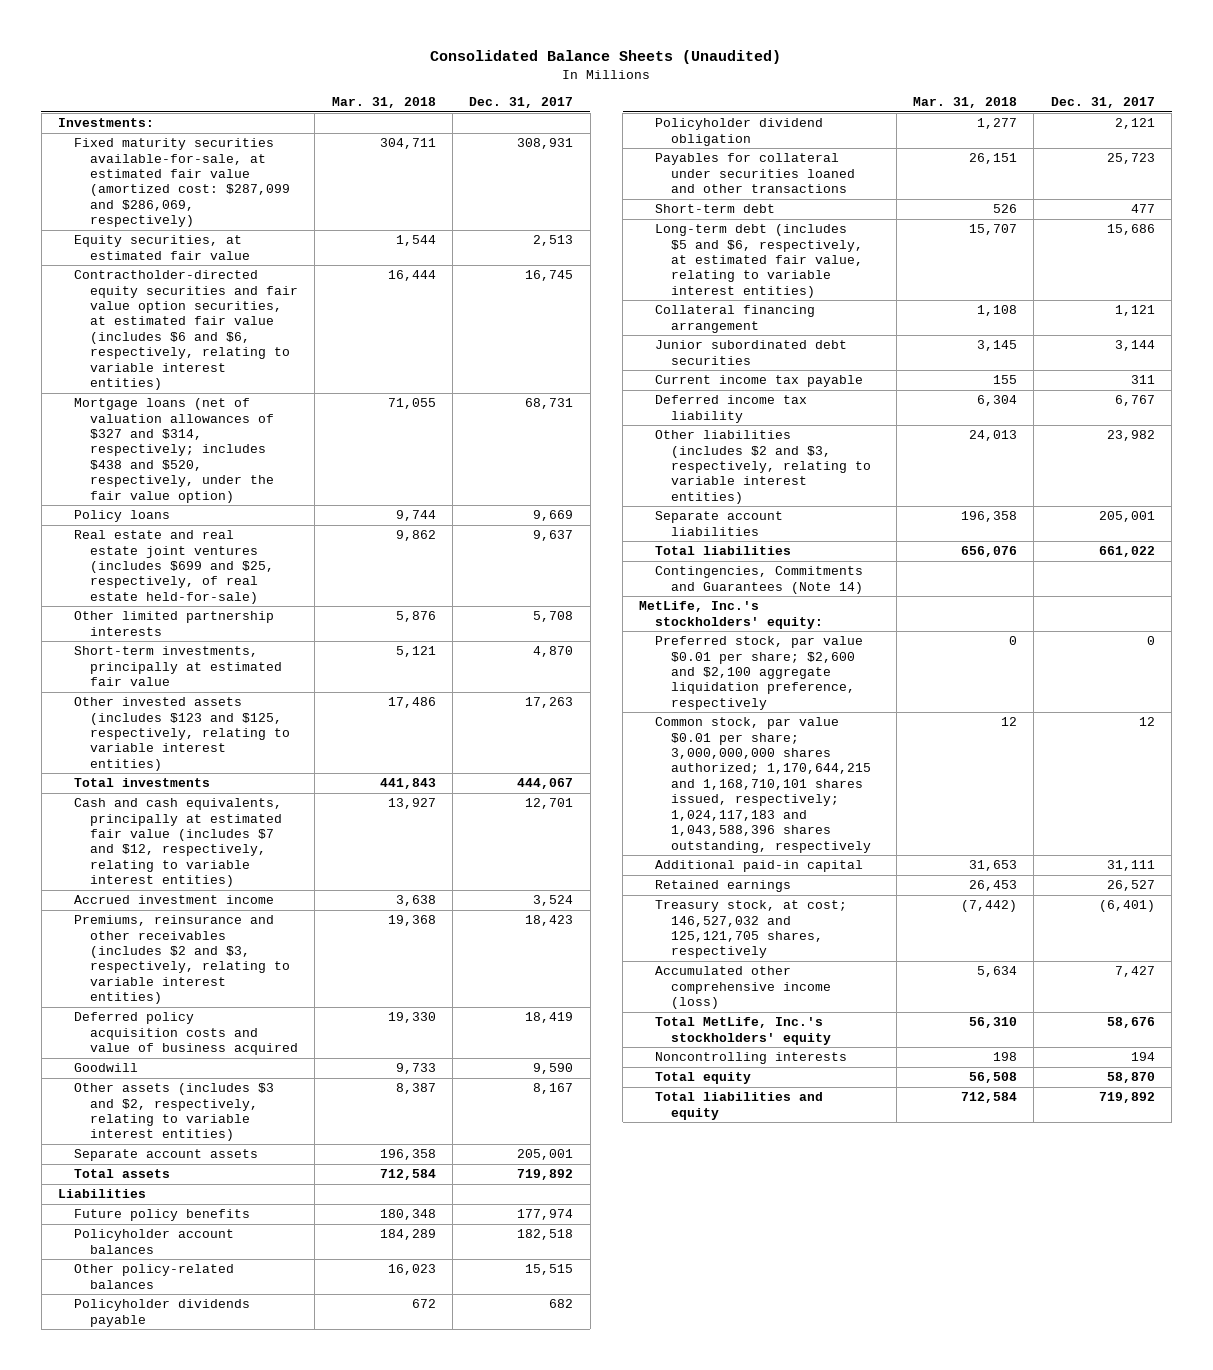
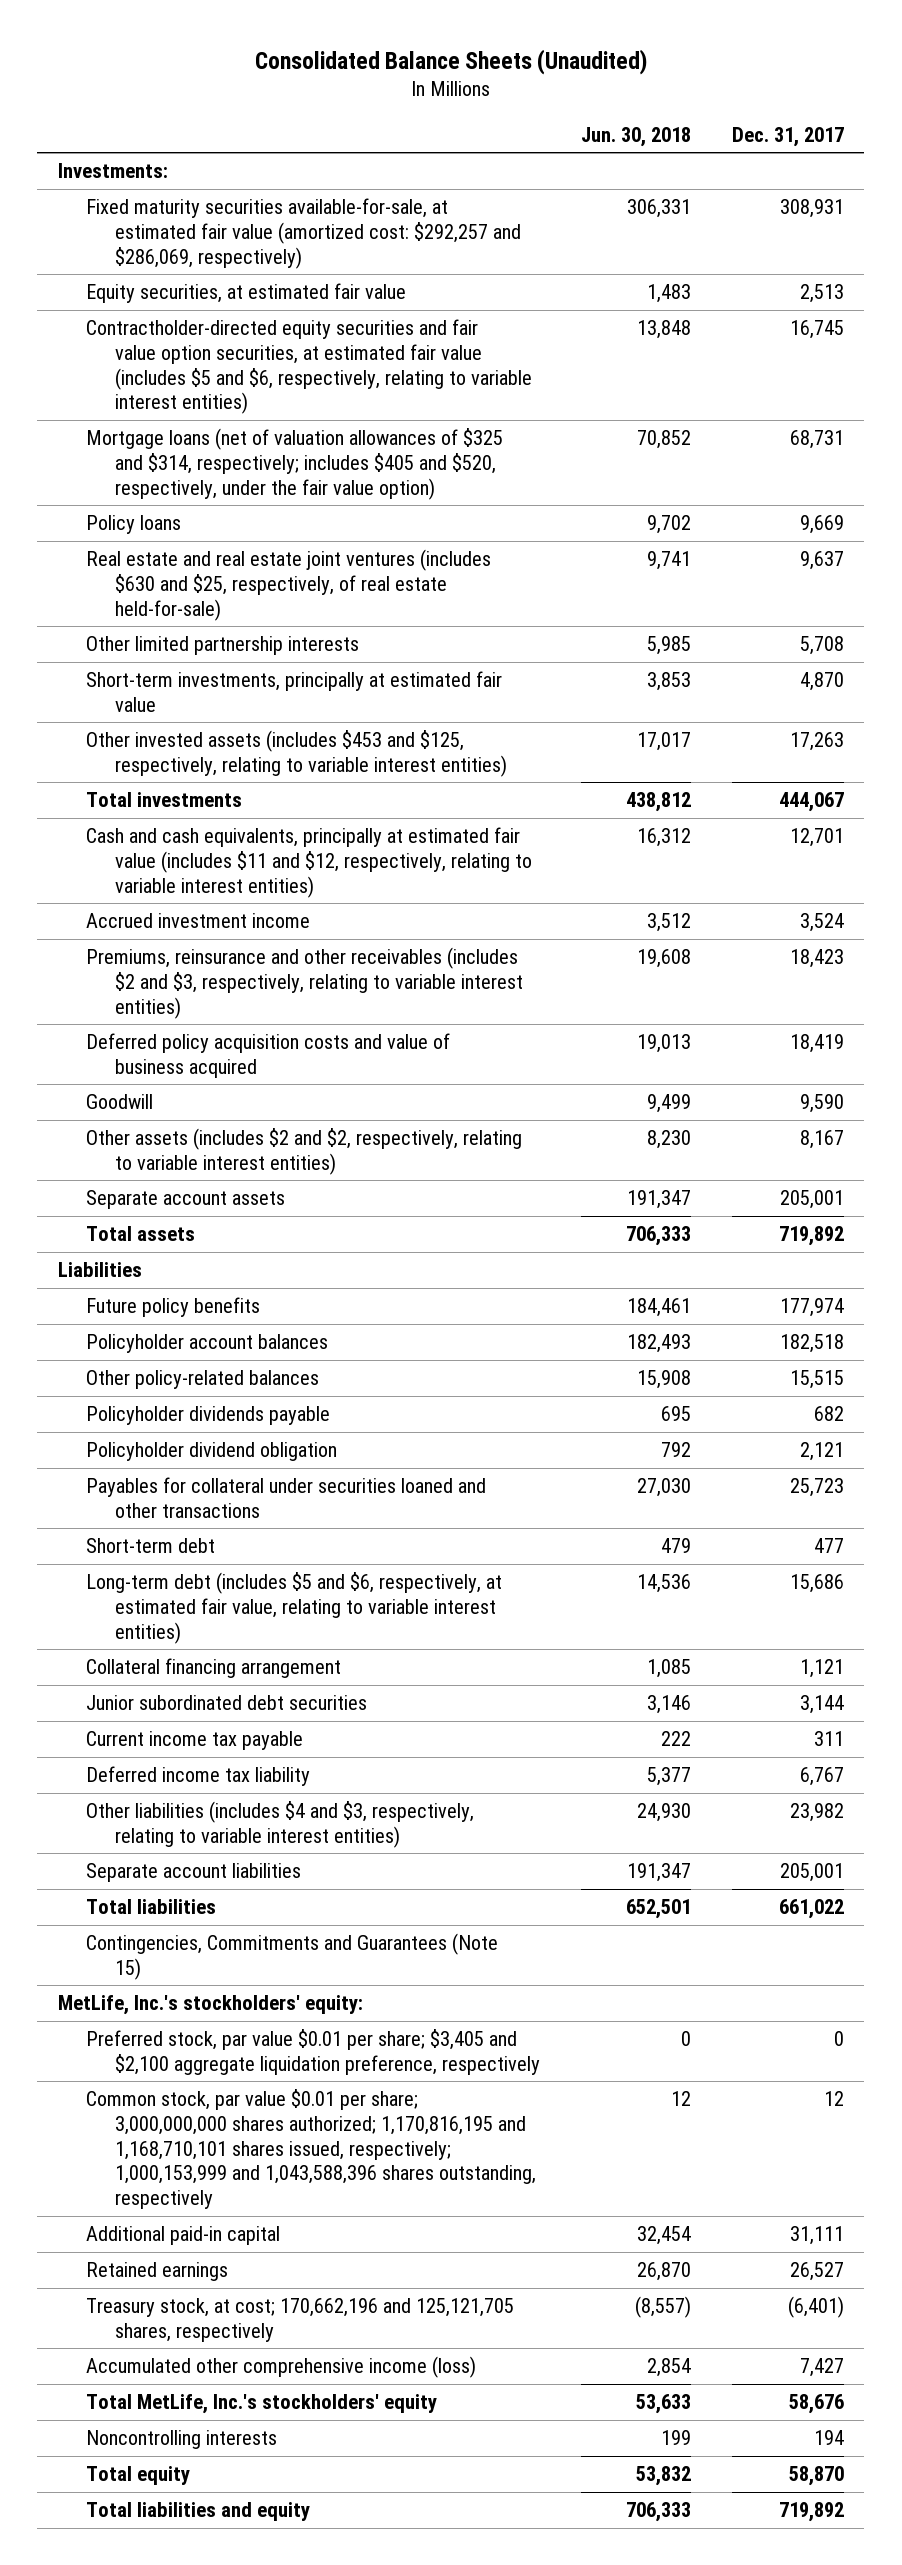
[331,96,436,108] Mar. 31, 2018 -> none
none -> [580,126,691,147] Jun. 30, 2018
[73,138,290,228] Fixed maturity securities available-for-sale, at estimated fair value (amortized cost: $287,099 and $286,069, respectively) -> [86,198,521,269] Fixed maturity securities available-for-sale, at estimated fair value (amortized cost: $292,257 and $286,069, respectively)
[73,270,298,391] Contractholder-directed equity securities and fair value option securities, at estimated fair value (includes $6 and $6, respectively, relating to variable interest entities) -> [86,319,532,415] Contractholder-directed equity securities and fair value option securities, at estimated fair value (includes $5 and $6, respectively, relating to variable interest entities)
[73,398,274,503] Mortgage loans (net of valuation allowances of $327 and $314, respectively; includes $438 and $520, respectively, under the fair value option) -> [86,428,504,500] Mortgage loans (net of valuation allowances of $325 and $314, respectively; includes $405 and $520, respectively, under the fair value option)
[73,530,274,604] Real estate and real estate joint ventures (includes $699 and $25, respectively, of real estate held-for-sale) -> [86,549,492,621] Real estate and real estate joint ventures (includes $630 and $25, respectively, of real estate held-for-sale)
[73,697,290,771] Other invested assets (includes $123 and $125, respectively, relating to variable interest entities) -> [86,730,507,777] Other invested assets (includes $453 and $125, respectively, relating to variable interest entities)
[73,798,282,888] Cash and cash equivalents, principally at estimated fair value (includes $7 and $12, respectively, relating to variable interest entities) -> [86,827,532,898] Cash and cash equivalents, principally at estimated fair value (includes $11 and $12, respectively, relating to variable interest entities)
[73,1083,274,1142] Other assets (includes $3 and $2, respectively, relating to variable interest entities) -> [86,1128,523,1175] Other assets (includes $2 and $2, respectively, relating to variable interest entities)
[655,430,872,504] Other liabilities (includes $2 and $3, respectively, relating to variable interest entities) -> [86,1801,475,1848] Other liabilities (includes $4 and $3, respectively, relating to variable interest entities)
[655,566,864,594] Contingencies, Commitments and Guarantees (Note 14) -> [86,1933,499,1980] Contingencies, Commitments and Guarantees (Note 15)
[655,636,864,710] Preferred stock, par value $0.01 per share; $2,600 and $2,100 aggregate liquidation preference, respectively -> [86,2029,540,2075] Preferred stock, par value $0.01 per share; $3,405 and $2,100 aggregate liquidation preference, respectively
[655,717,872,853] Common stock, par value $0.01 per share; 3,000,000,000 shares authorized; 1,170,644,215 and 1,168,710,101 shares issued, respectively; 1,024,117,183 and 1,043,588,396 shares outstanding, respectively -> [86,2089,536,2210] Common stock, par value $0.01 per share; 3,000,000,000 shares authorized; 1,170,816,195 and 1,168,710,101 shares issued, respectively; 1,000,153,999 and 1,043,588,396 shares outstanding, respectively
[655,900,848,959] Treasury stock, at cost; 146,527,032 and 125,121,705 shares, respectively -> [86,2298,515,2342] Treasury stock, at cost; 170,662,196 and 125,121,705 shares, respectively

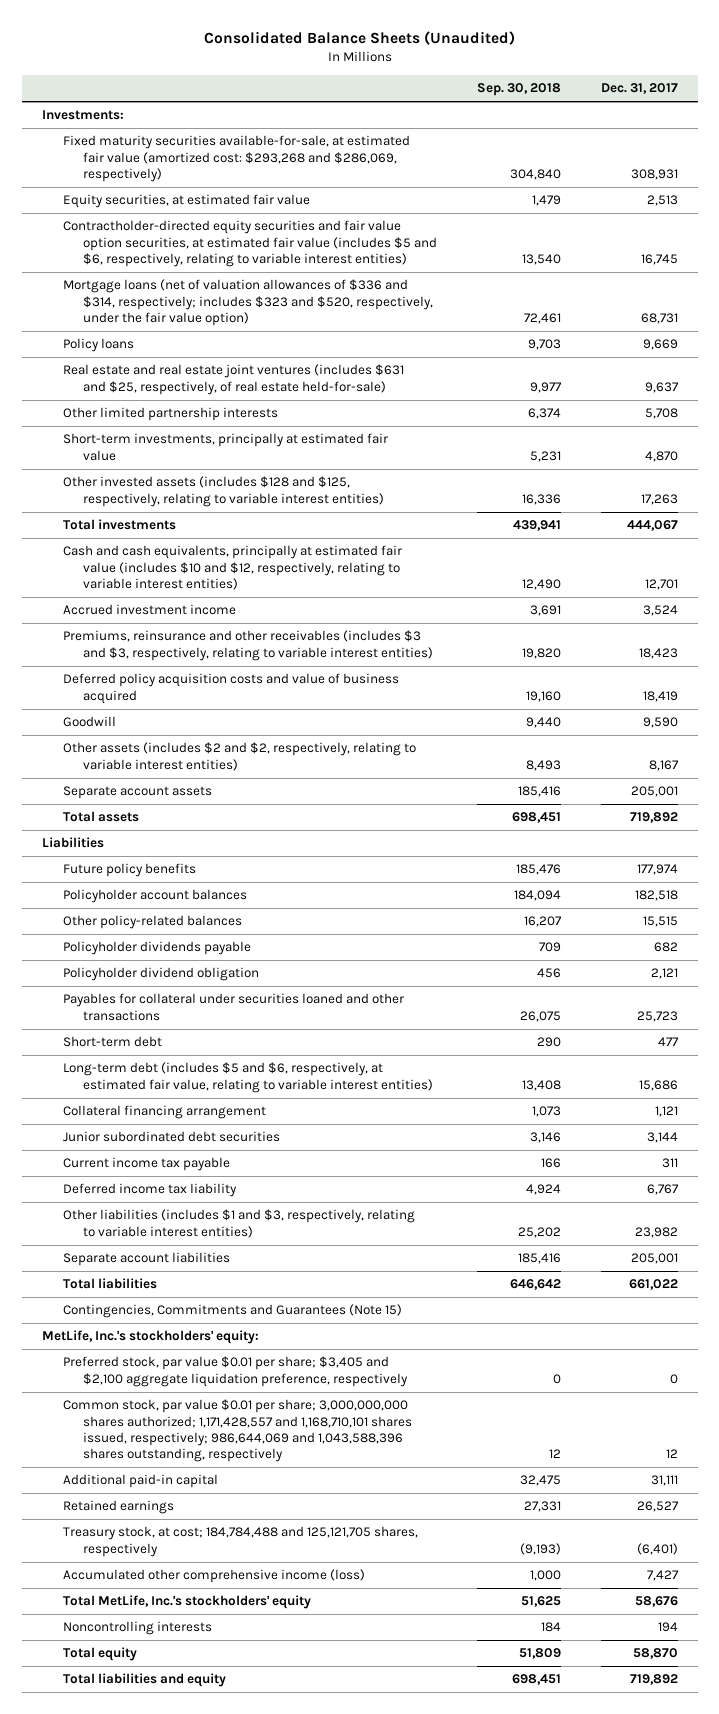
[580,126,691,147] Jun. 30, 2018 -> none
none -> [477,83,562,97] Sep. 30, 2018
[86,198,521,269] Fixed maturity securities available-for-sale, at estimated fair value (amortized cost: $292,257 and $286,069, respectively) -> [62,135,410,182] Fixed maturity securities available-for-sale, at estimated fair value (amortized cost: $293,268 and $286,069, respectively)
[86,428,504,500] Mortgage loans (net of valuation allowances of $325 and $314, respectively; includes $405 and $520, respectively, under the fair value option) -> [62,279,434,326] Mortgage loans (net of valuation allowances of $336 and $314, respectively; includes $323 and $520, respectively, under the fair value option)
[86,549,492,621] Real estate and real estate joint ventures (includes $630 and $25, respectively, of real estate held-for-sale) -> [62,364,404,395] Real estate and real estate joint ventures (includes $631 and $25, respectively, of real estate held-for-sale)
[86,730,507,777] Other invested assets (includes $453 and $125, respectively, relating to variable interest entities) -> [62,476,385,507] Other invested assets (includes $128 and $125, respectively, relating to variable interest entities)
[86,827,532,898] Cash and cash equivalents, principally at estimated fair value (includes $11 and $12, respectively, relating to variable interest entities) -> [62,545,402,590] Cash and cash equivalents, principally at estimated fair value (includes $10 and $12, respectively, relating to variable interest entities)
[86,947,523,1019] Premiums, reinsurance and other receivables (includes $2 and $3, respectively, relating to variable interest entities) -> [62,630,434,661] Premiums, reinsurance and other receivables (includes $3 and $3, respectively, relating to variable interest entities)
[86,1801,475,1848] Other liabilities (includes $4 and $3, respectively, relating to variable interest entities) -> [62,1209,415,1238] Other liabilities (includes $1 and $3, respectively, relating to variable interest entities)
[86,2089,536,2210] Common stock, par value $0.01 per share; 3,000,000,000 shares authorized; 1,170,816,195 and 1,168,710,101 shares issued, respectively; 1,000,153,999 and 1,043,588,396 shares outstanding, respectively -> [62,1399,413,1463] Common stock, par value $0.01 per share; 3,000,000,000 shares authorized; 1,171,428,557 and 1,168,710,101 shares issued, respectively; 986,644,069 and 1,043,588,396 shares outstanding, respectively
[86,2298,515,2342] Treasury stock, at cost; 170,662,196 and 125,121,705 shares, respectively -> [62,1526,418,1557] Treasury stock, at cost; 184,784,488 and 125,121,705 shares, respectively

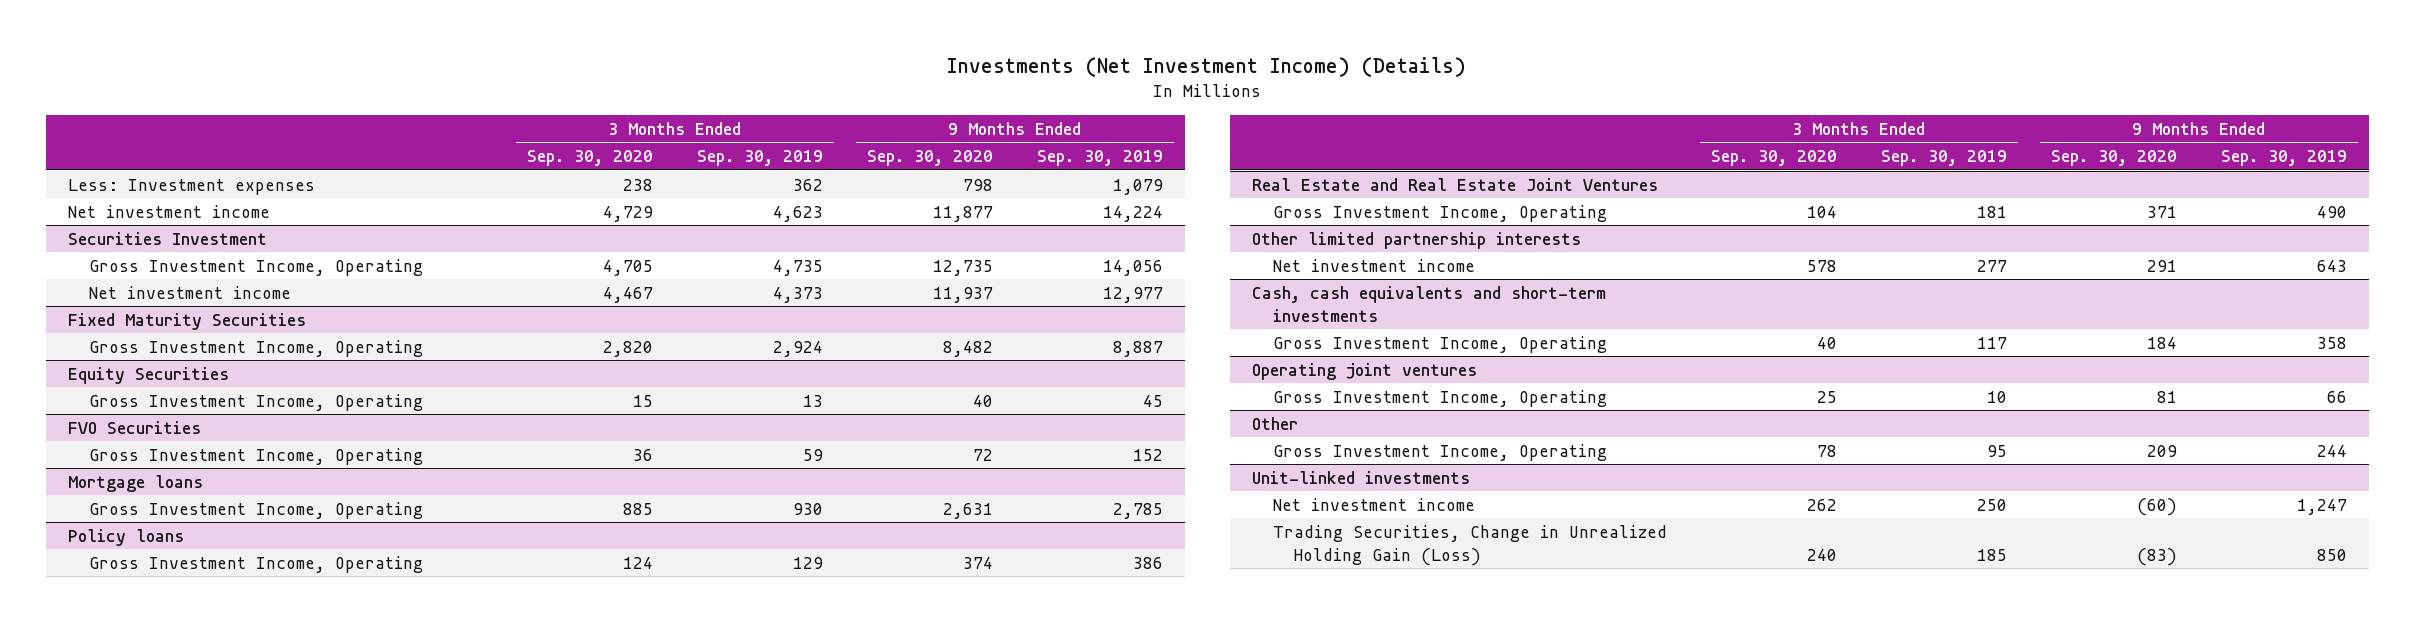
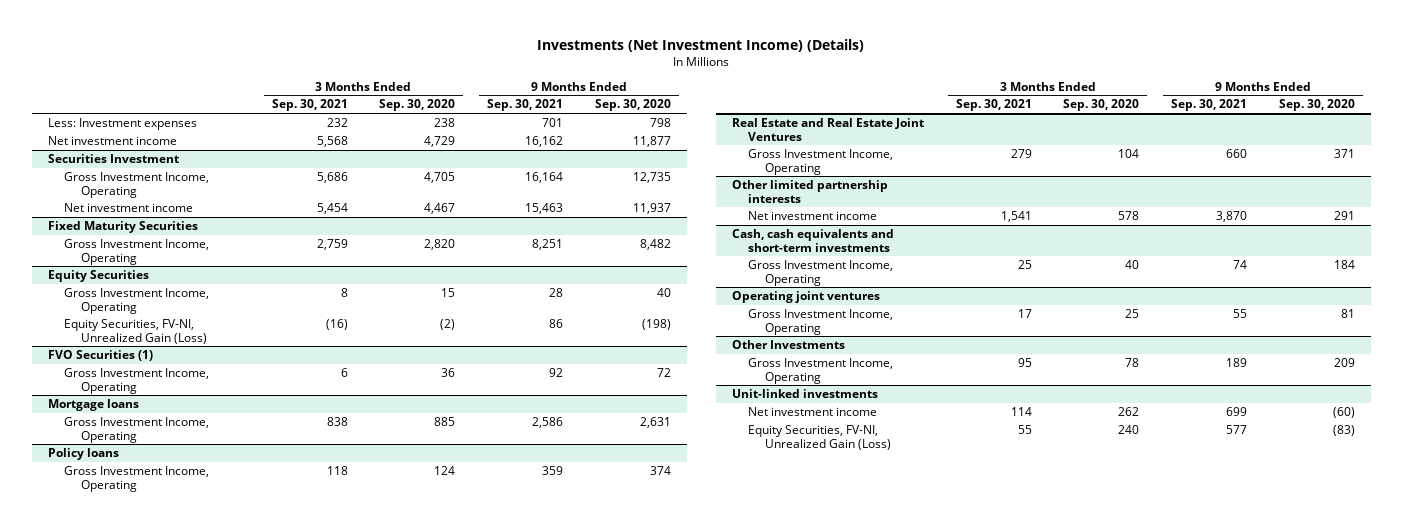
[697,150,824,167] Sep. 30, 2019 -> none
[1037,150,1164,167] Sep. 30, 2019 -> none
none -> [271,99,348,112] Sep. 30, 2021
none -> [487,99,564,112] Sep. 30, 2021
none -> [64,319,207,344] Equity Securities, FV-NI, Unrealized Gain (Loss)
[67,420,201,434] FVO Securities -> [47,350,153,362] FVO Securities (1)
[1251,416,1298,430] Other -> [731,340,845,350] Other Investments
[1272,524,1667,566] Trading Securities, Change in Unrealized Holding Gain (Loss) -> [748,425,891,450] Equity Securities, FV-NI, Unrealized Gain (Loss)

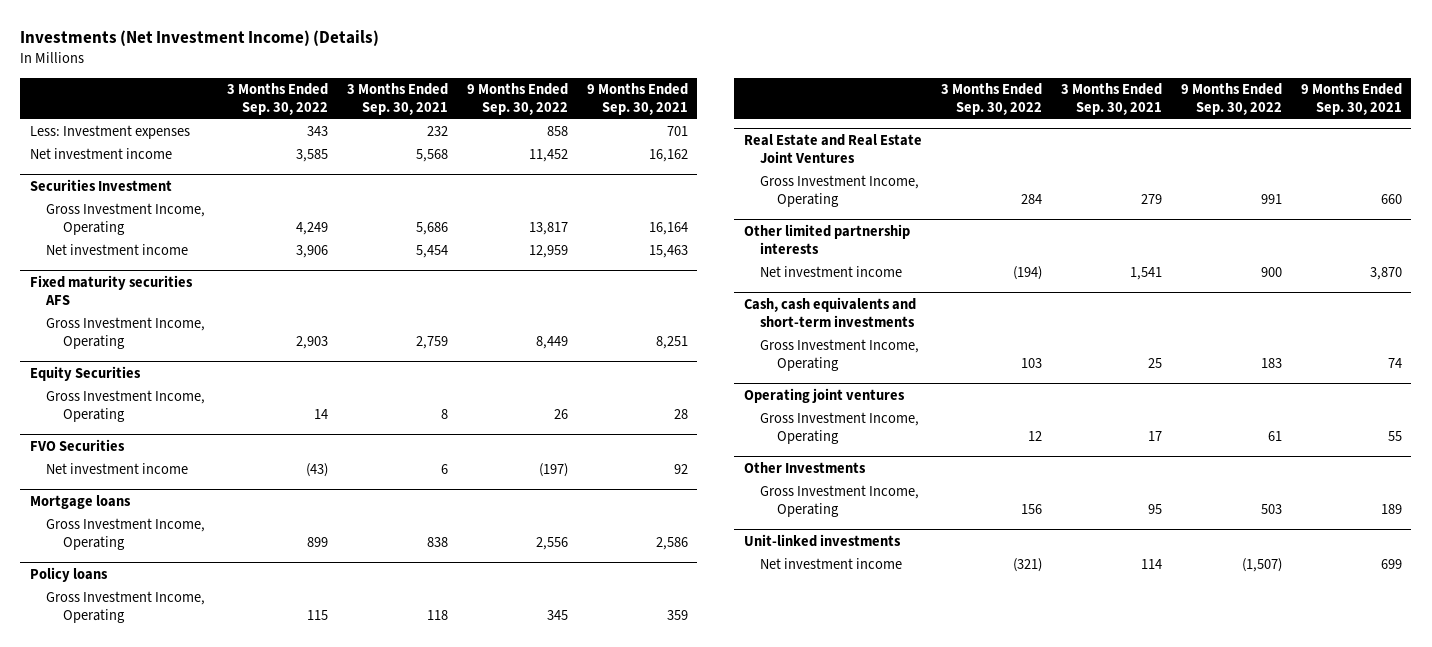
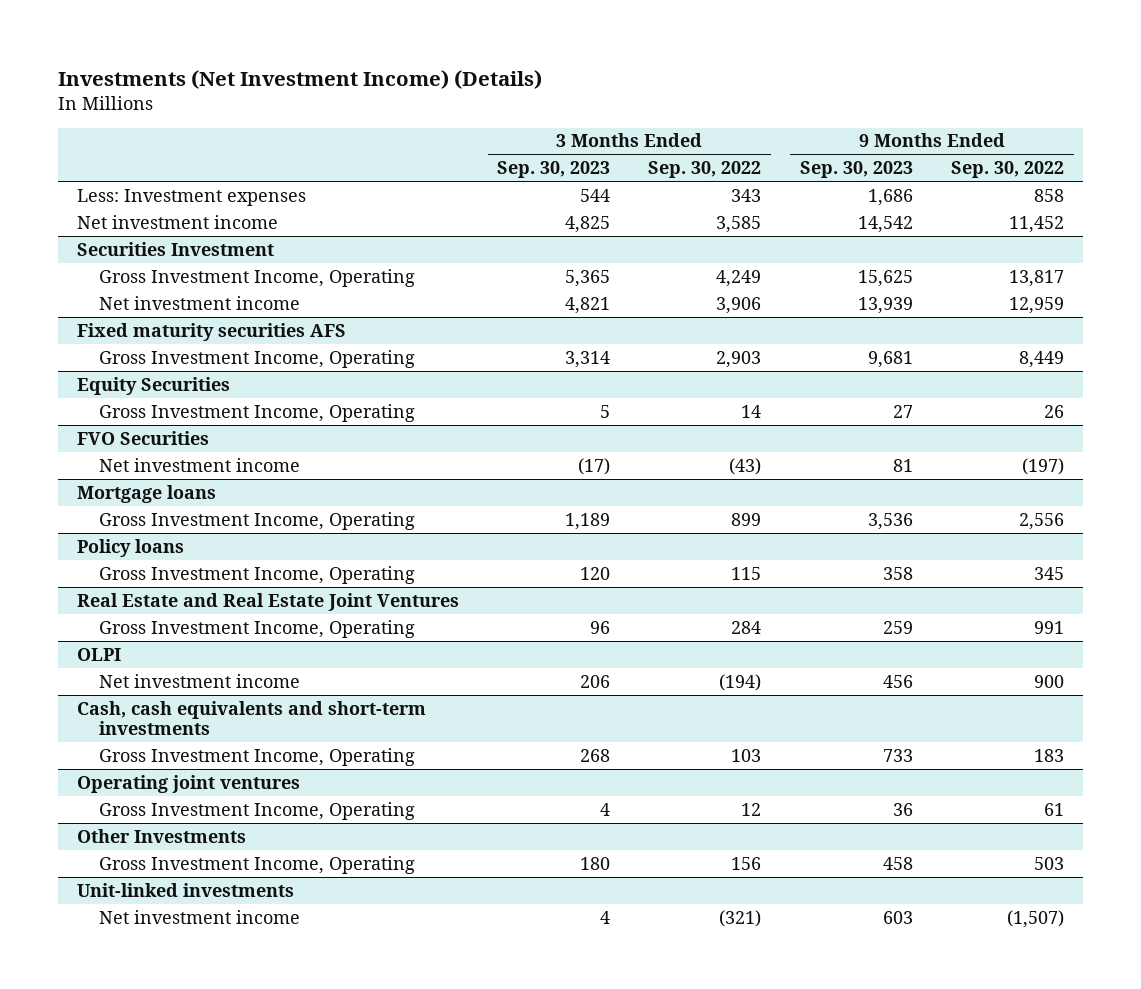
[346,83,448,116] 3 Months Ended Sep. 30, 2021 -> none
[586,83,688,116] 9 Months Ended Sep. 30, 2021 -> none
none -> [497,161,611,179] Sep. 30, 2023
none -> [799,161,913,179] Sep. 30, 2023
[743,224,910,255] Other limited partnership interests -> [76,647,121,661] OLPI

